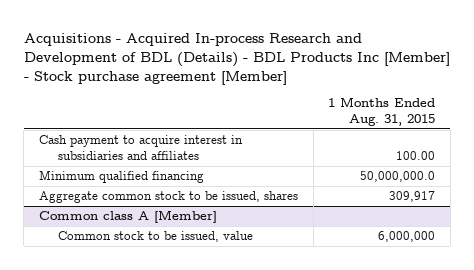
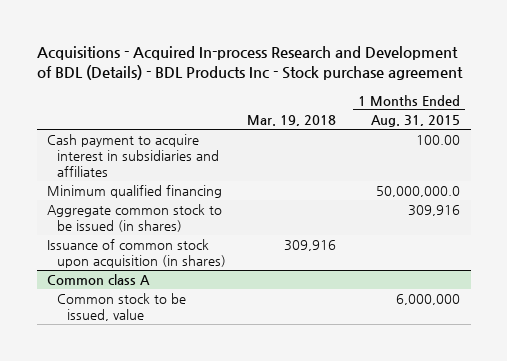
[23,32,450,85] Acquisitions - Acquired In-process Research and Development of BDL (Details) - BDL Products Inc [Member] - Stock purchase agreement [Member] -> [36,45,463,81] Acquisitions - Acquired In-process Research and Development of BDL (Details) - BDL Products Inc - Stock purchase agreement
none -> [247,115,337,127] Mar. 19, 2018
[38,191,298,204] Aggregate common stock to be issued, shares -> [47,204,223,233] Aggregate common stock to be issued (in shares)
[389,191,436,203] 309,917 -> [407,205,460,217] 309,916
none -> [47,239,227,269] Issuance of common stock upon acquisition (in shares)
[38,210,217,224] Common class A [Member] -> [47,274,151,286] Common class A

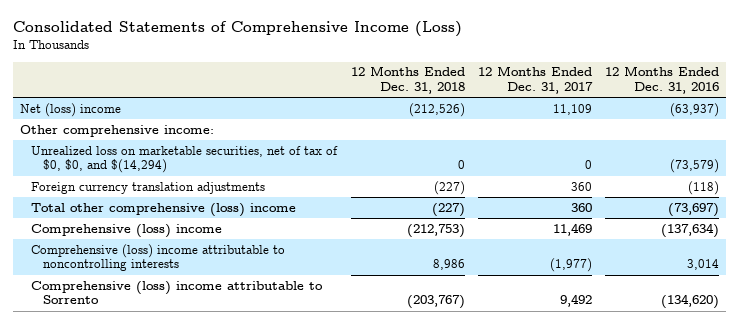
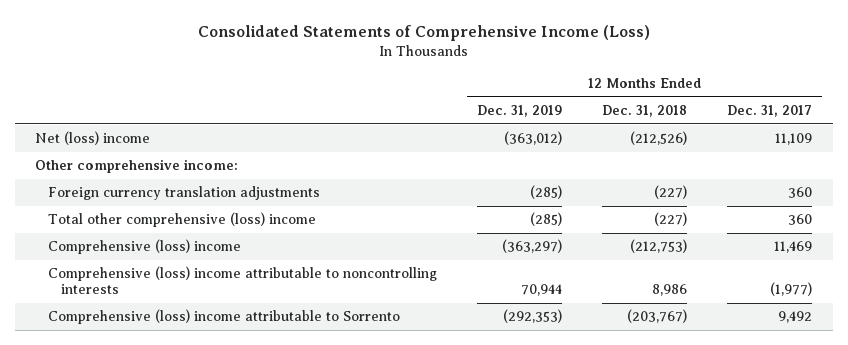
[605,66,720,94] 12 Months Ended Dec. 31, 2016 -> none
none -> [477,105,563,118] Dec. 31, 2019
[31,145,339,174] Unrealized loss on marketable securities, net of tax of $0, $0, and $(14,294) -> none

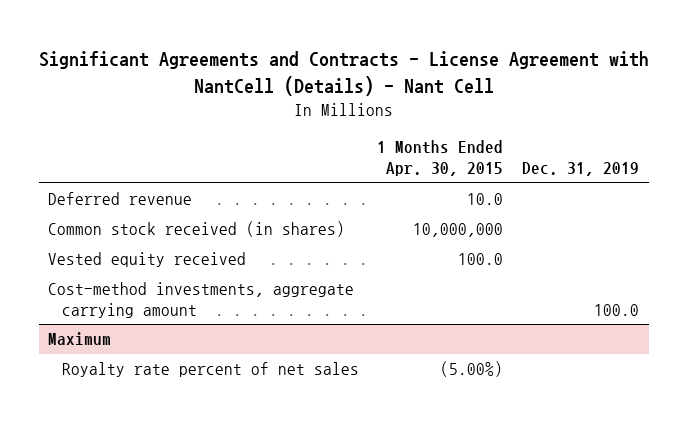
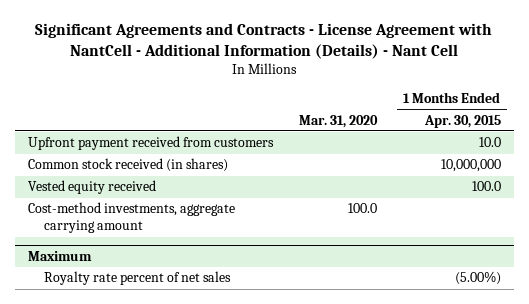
[38,51,649,96] Significant Agreements and Contracts - License Agreement with NantCell (Details) - Nant Cell -> [35,23,493,60] Significant Agreements and Contracts - License Agreement with NantCell - Additional Information (Details) - Nant Cell
[522,162,640,177] Dec. 31, 2019 -> none
none -> [299,114,379,128] Mar. 31, 2020
[48,192,193,206] Deferred revenue -> [27,136,274,151] Upfront payment received from customers

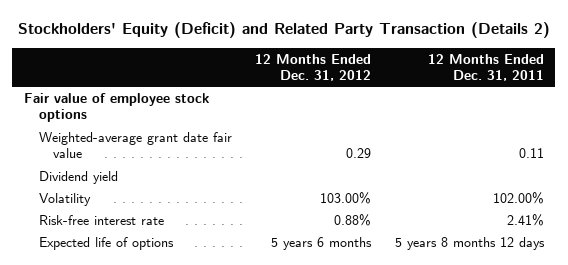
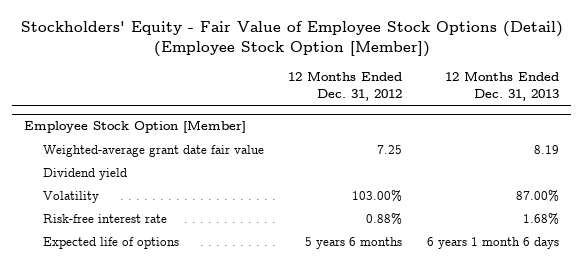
[17,21,550,38] Stockholders' Equity (Deficit) and Related Party Transaction (Details 2) -> [20,21,563,58] Stockholders' Equity - Fair Value of Employee Stock Options (Detail) (Employee Stock Option [Member])
[427,53,544,82] 12 Months Ended Dec. 31, 2011 -> none
none -> [444,71,559,101] 12 Months Ended Dec. 31, 2013
[24,92,210,123] Fair value of employee stock options -> none
none -> [24,120,247,134] Employee Stock Option [Member]
[346,148,372,159] 0.29 -> [377,145,403,155] 7.25

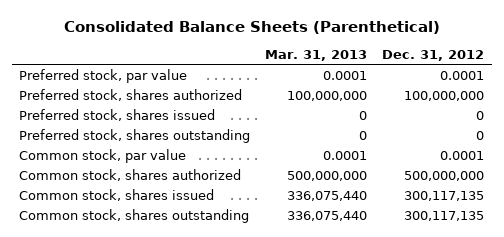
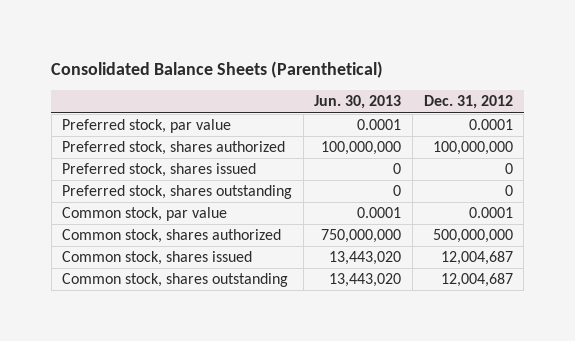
[265,49,368,61] Mar. 31, 2013 -> none
none -> [314,95,402,110] Jun. 30, 2013
[404,190,485,201] 300,117,135 -> [440,251,513,266] 12,004,687
[404,210,485,221] 300,117,135 -> [440,273,513,288] 12,004,687

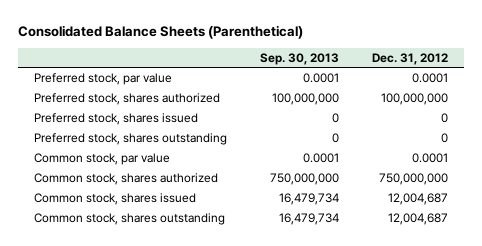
[314,95,402,110] Jun. 30, 2013 -> none
none -> [260,52,340,65] Sep. 30, 2013
[432,229,513,244] 500,000,000 -> [379,172,449,185] 750,000,000

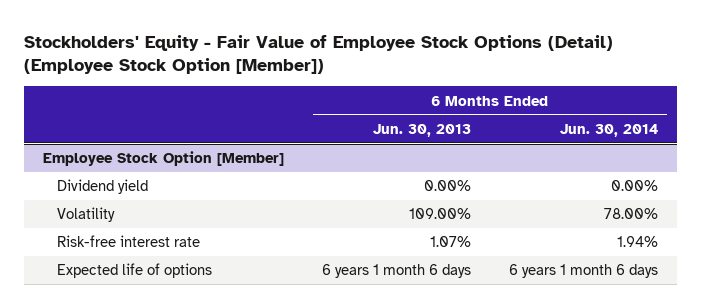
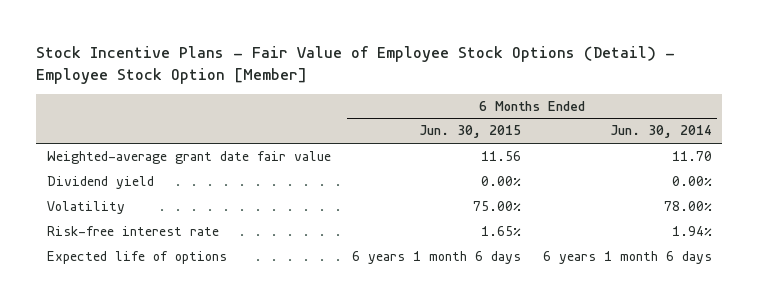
[24,34,614,75] Stockholders' Equity - Fair Value of Employee Stock Options (Detail) (Employee Stock Option [Member]) -> [36,46,676,84] Stock Incentive Plans - Fair Value of Employee Stock Options (Detail) - Employee Stock Option [Member]
[373,123,472,137] Jun. 30, 2013 -> none
none -> [419,125,522,139] Jun. 30, 2015
[43,151,285,167] Employee Stock Option [Member] -> none
none -> [47,151,332,165] Weighted-average grant date fair value

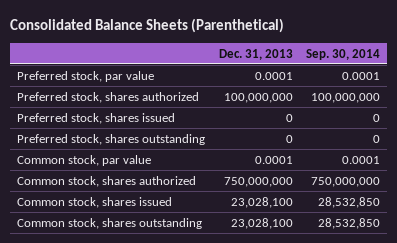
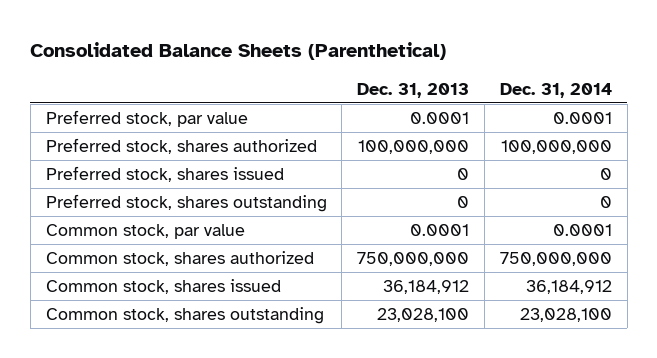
[305,48,380,60] Sep. 30, 2014 -> none
none -> [499,82,612,98] Dec. 31, 2014
[230,196,293,208] 23,028,100 -> [383,280,470,295] 36,184,912

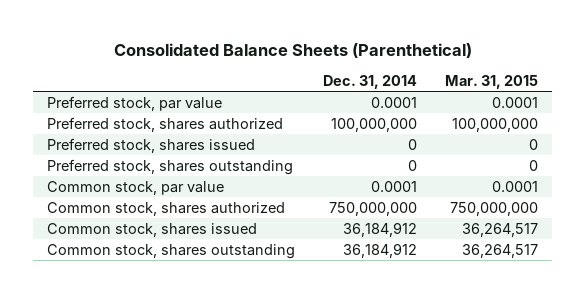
[357,82,470,98] Dec. 31, 2013 -> none
none -> [444,75,538,90] Mar. 31, 2015
[519,308,612,323] 23,028,100 -> [343,242,418,258] 36,184,912

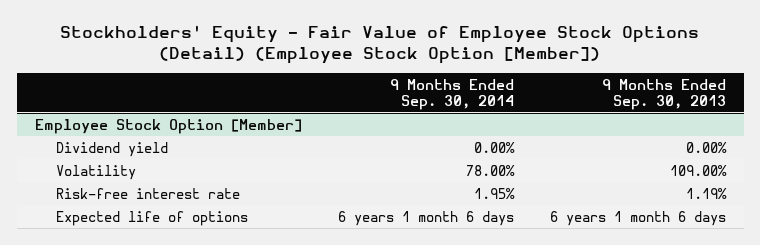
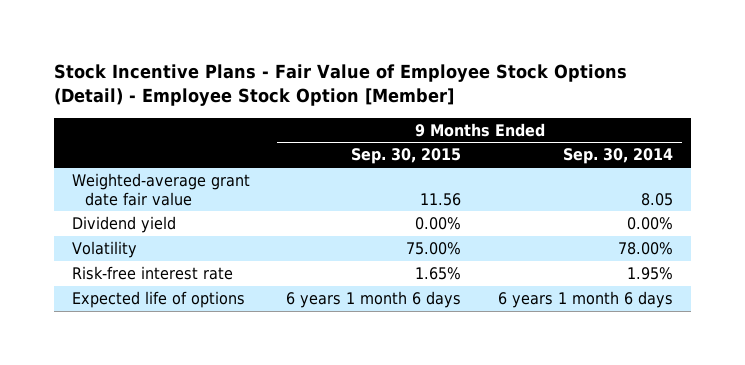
[60,25,700,65] Stockholders' Equity - Fair Value of Employee Stock Options (Detail) (Employee Stock Option [Member]) -> [53,63,627,107] Stock Incentive Plans - Fair Value of Employee Stock Options (Detail) - Employee Stock Option [Member]
[601,78,726,110] 9 Months Ended Sep. 30, 2013 -> none
none -> [351,148,462,165] Sep. 30, 2015
[34,118,302,134] Employee Stock Option [Member] -> none
none -> [71,173,250,206] Weighted-average grant date fair value

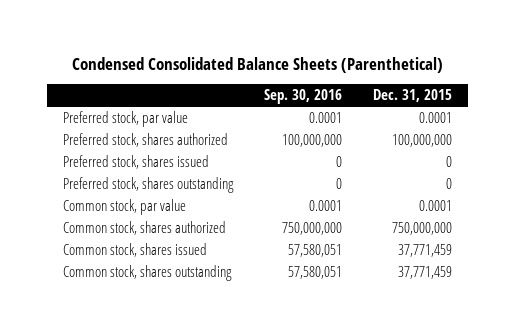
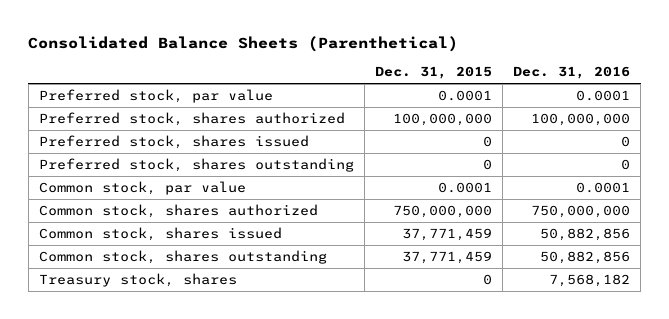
[71,56,443,73] Condensed Consolidated Balance Sheets (Parenthetical) -> [28,35,459,52] Consolidated Balance Sheets (Parenthetical)
[264,89,343,105] Sep. 30, 2016 -> none
none -> [512,66,630,80] Dec. 31, 2016
none -> [38,272,237,287] Treasury stock, shares

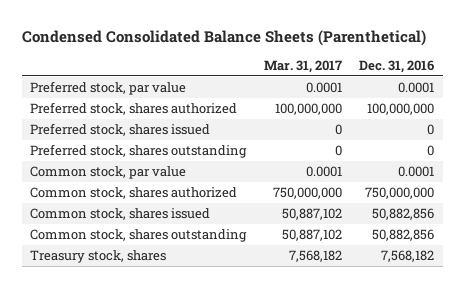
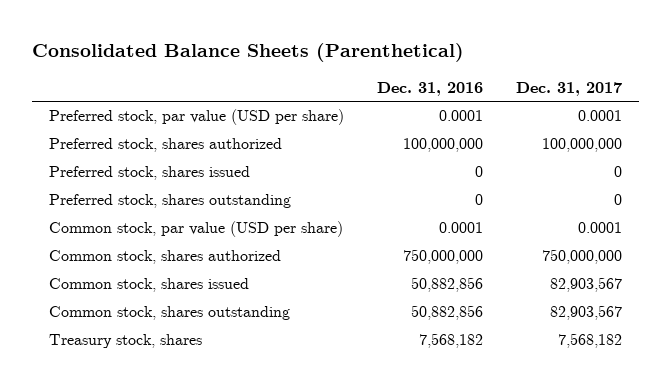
[21,30,426,47] Condensed Consolidated Balance Sheets (Parenthetical) -> [32,43,465,63] Consolidated Balance Sheets (Parenthetical)
[263,60,342,74] Mar. 31, 2017 -> none
none -> [516,82,623,97] Dec. 31, 2017
[30,81,187,96] Preferred stock, par value -> [49,109,345,126] Preferred stock, par value (USD per share)
[30,166,187,180] Common stock, par value -> [49,221,344,238] Common stock, par value (USD per share)

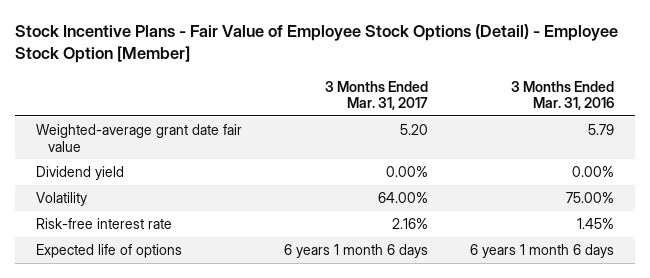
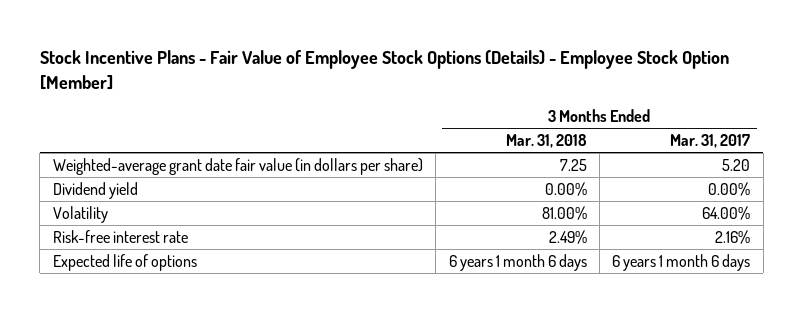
[15,24,619,64] Stock Incentive Plans - Fair Value of Employee Stock Options (Detail) - Employee Stock Option [Member] -> [39,50,729,90] Stock Incentive Plans - Fair Value of Employee Stock Options (Details) - Employee Stock Option [Member]
[510,80,614,111] 3 Months Ended Mar. 31, 2016 -> none
none -> [505,134,587,149] Mar. 31, 2018
[36,124,243,152] Weighted-average grant date fair value -> [52,157,423,175] Weighted-average grant date fair value (in dollars per share)

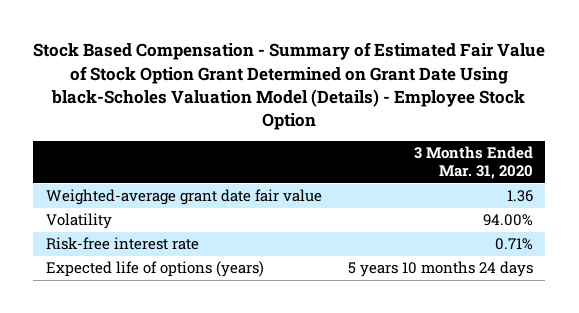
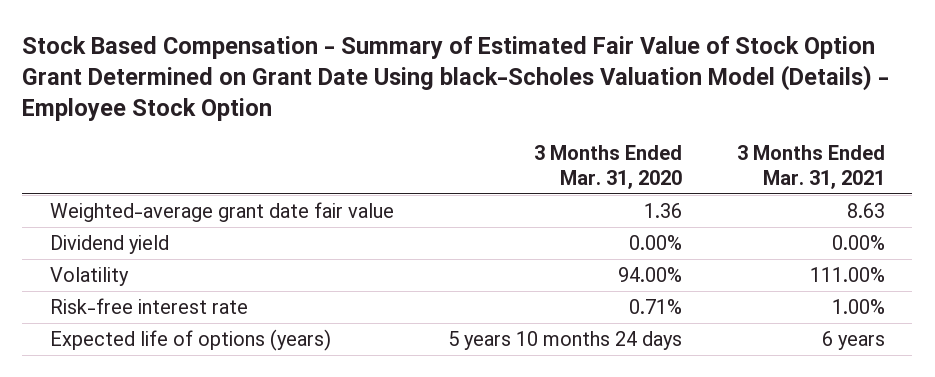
none -> [736,145,885,189] 3 Months Ended Mar. 31, 2021
none -> [49,235,169,255] Dividend yield

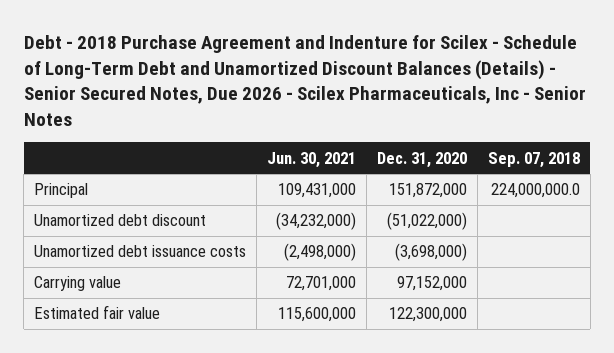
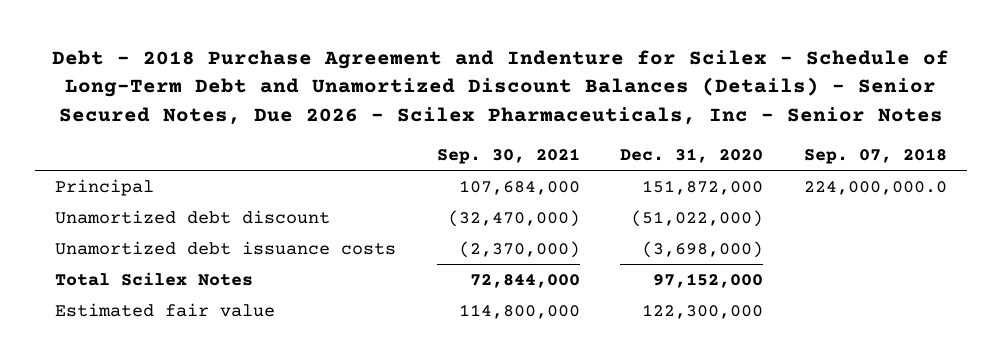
[266,151,356,168] Jun. 30, 2021 -> none
none -> [436,148,580,165] Sep. 30, 2021
[34,276,122,292] Carrying value -> [55,271,254,286] Total Scilex Notes

